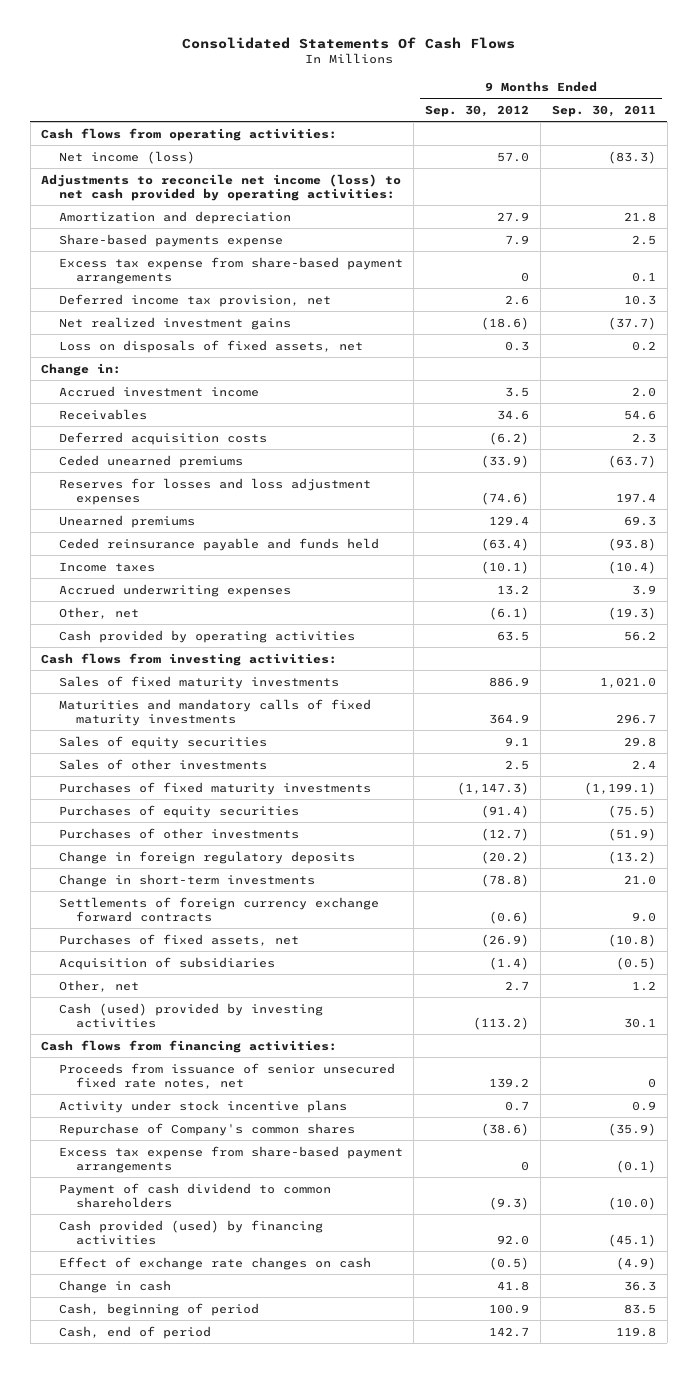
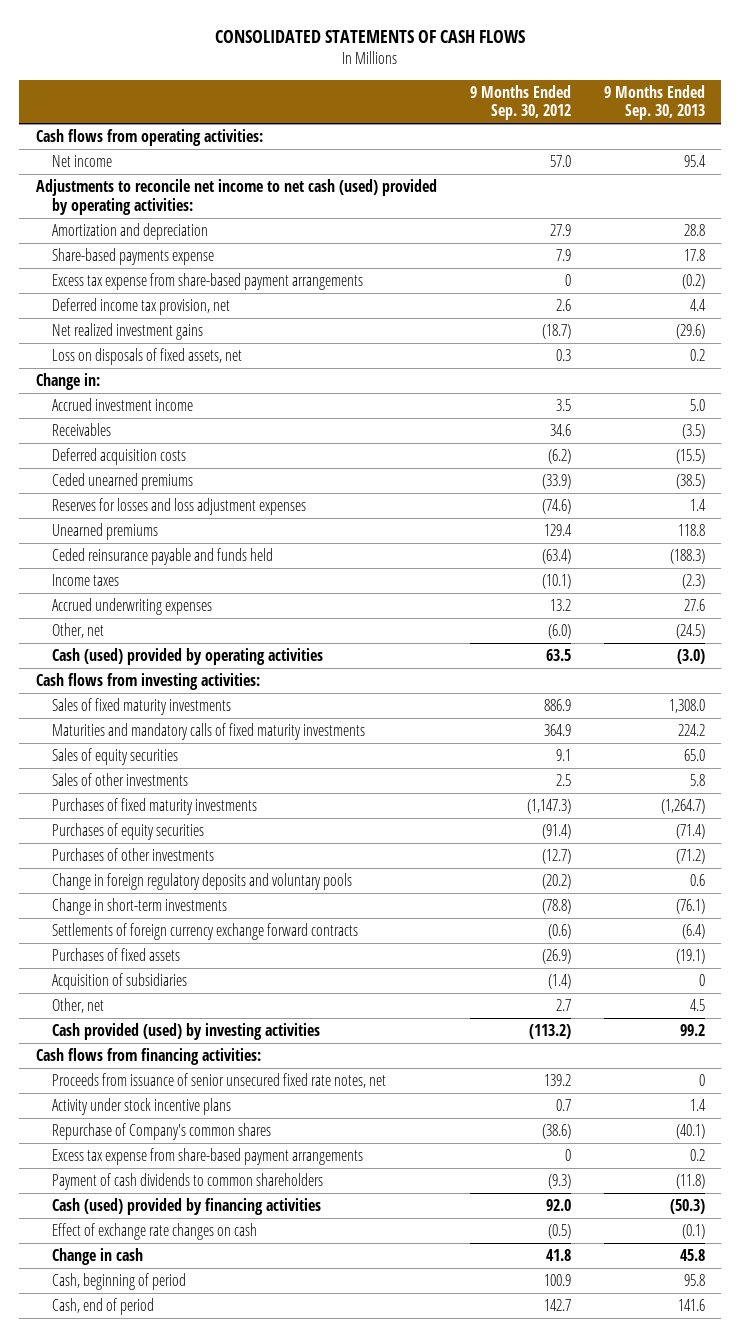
[181,36,515,49] Consolidated Statements Of Cash Flows -> [215,30,526,44] CONSOLIDATED STATEMENTS OF CASH FLOWS
[551,104,656,117] Sep. 30, 2011 -> none
none -> [603,84,705,121] 9 Months Ended Sep. 30, 2013
[58,150,195,164] Net income (loss) -> [52,154,113,167] Net income
[41,173,402,201] Adjustments to reconcile net income (loss) to net cash provided by operating activities: -> [35,178,437,215] Adjustments to reconcile net income to net cash (used) provided by operating activities:
[481,316,530,330] (18.6) -> [541,323,571,339] (18.7)
[489,606,530,620] (6.1) -> [547,623,571,639] (6.0)
[58,629,355,643] Cash provided by operating activities -> [52,647,324,665] Cash (used) provided by operating activities
[58,850,355,864] Change in foreign regulatory deposits -> [52,872,353,890] Change in foreign regulatory deposits and voluntary pools
[58,933,299,946] Purchases of fixed assets, net -> [52,947,181,961] Purchases of fixed assets
[58,1002,323,1028] Cash (used) provided by investing activities -> [52,1022,321,1040] Cash provided (used) by investing activities
[58,1182,331,1208] Payment of cash dividend to common shareholders -> [52,1172,324,1190] Payment of cash dividends to common shareholders
[58,1219,323,1245] Cash provided (used) by financing activities -> [52,1197,322,1215] Cash (used) provided by financing activities

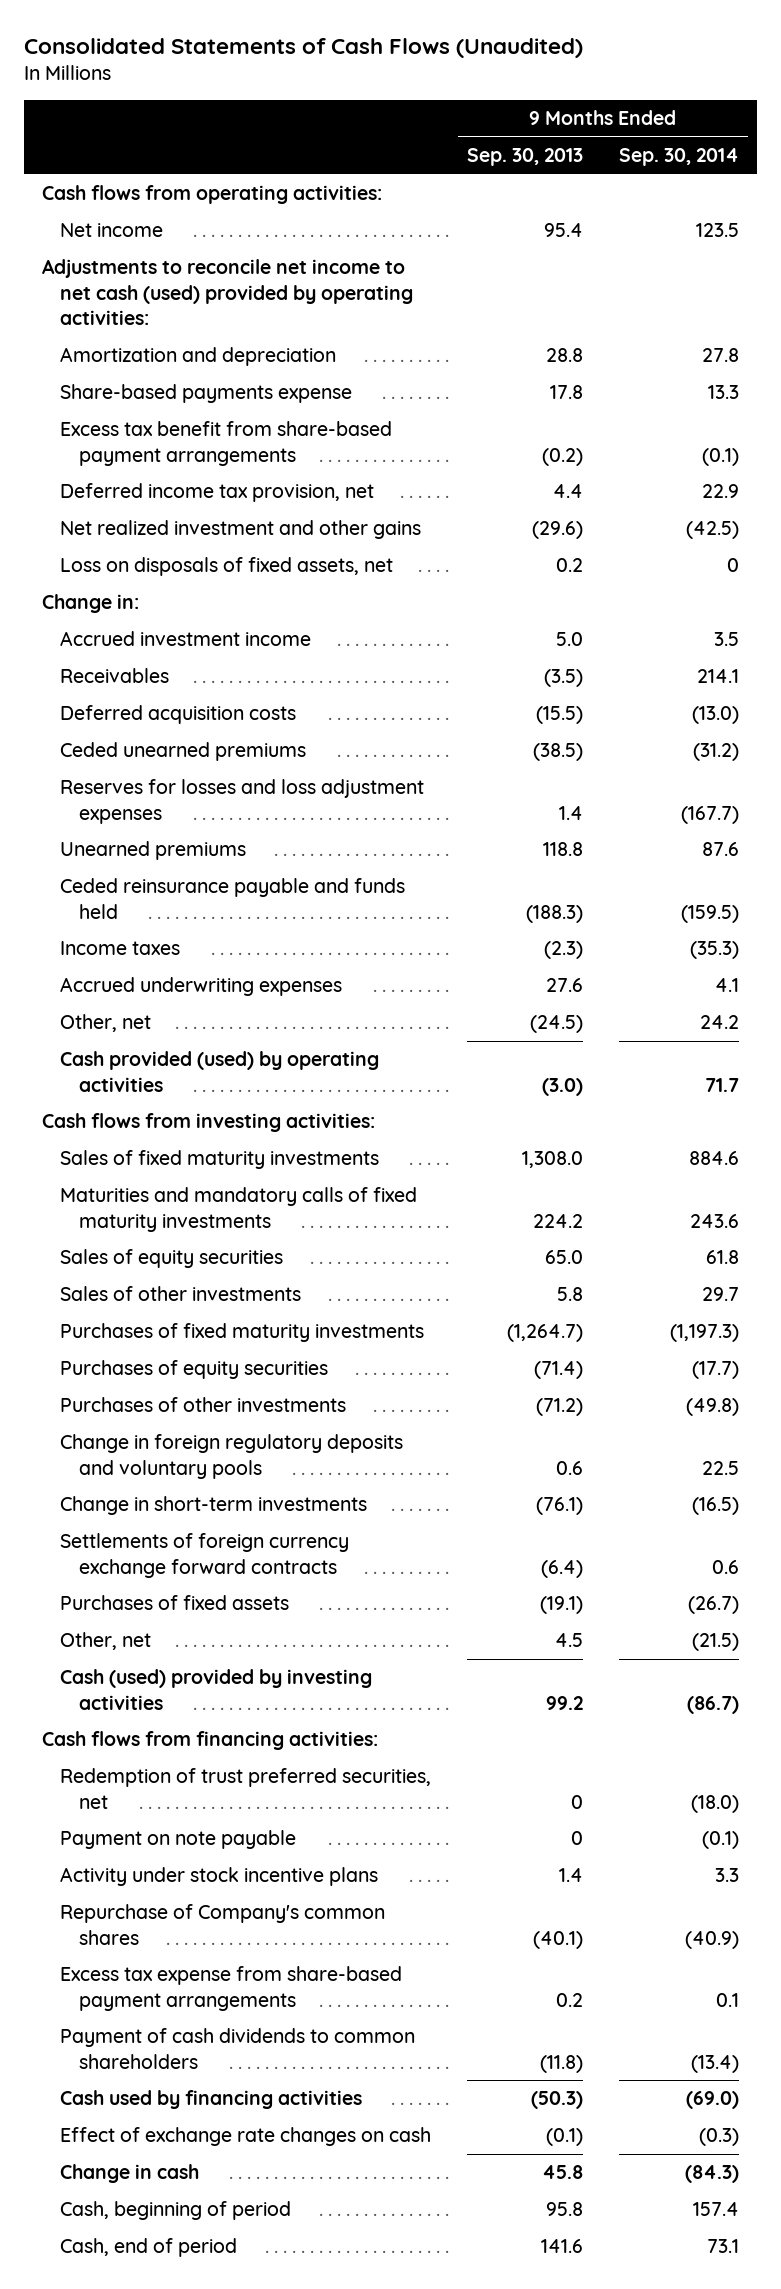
[215,30,526,44] CONSOLIDATED STATEMENTS OF CASH FLOWS -> [23,37,583,58] Consolidated Statements of Cash Flows (Unaudited)
[469,84,571,121] 9 Months Ended Sep. 30, 2012 -> none
none -> [619,148,740,167] Sep. 30, 2014
[52,272,364,290] Excess tax expense from share-based payment arrangements -> [60,421,393,466] Excess tax benefit from share-based payment arrangements
[52,322,204,340] Net realized investment gains -> [60,520,422,540] Net realized investment and other gains
[52,647,324,665] Cash (used) provided by operating activities -> [60,1051,380,1092] Cash provided (used) by operating activities
[52,972,188,990] Acquisition of subsidiaries -> none
[52,1022,321,1040] Cash provided (used) by investing activities -> [60,1669,373,1710] Cash (used) provided by investing activities
[52,1072,387,1088] Proceeds from issuance of senior unsecured fixed rate notes, net -> none
none -> [60,1768,432,1809] Redemption of trust preferred securities, net
none -> [60,1830,297,1850] Payment on note payable
[52,1197,322,1215] Cash (used) provided by financing activities -> [60,2090,363,2110] Cash used by financing activities

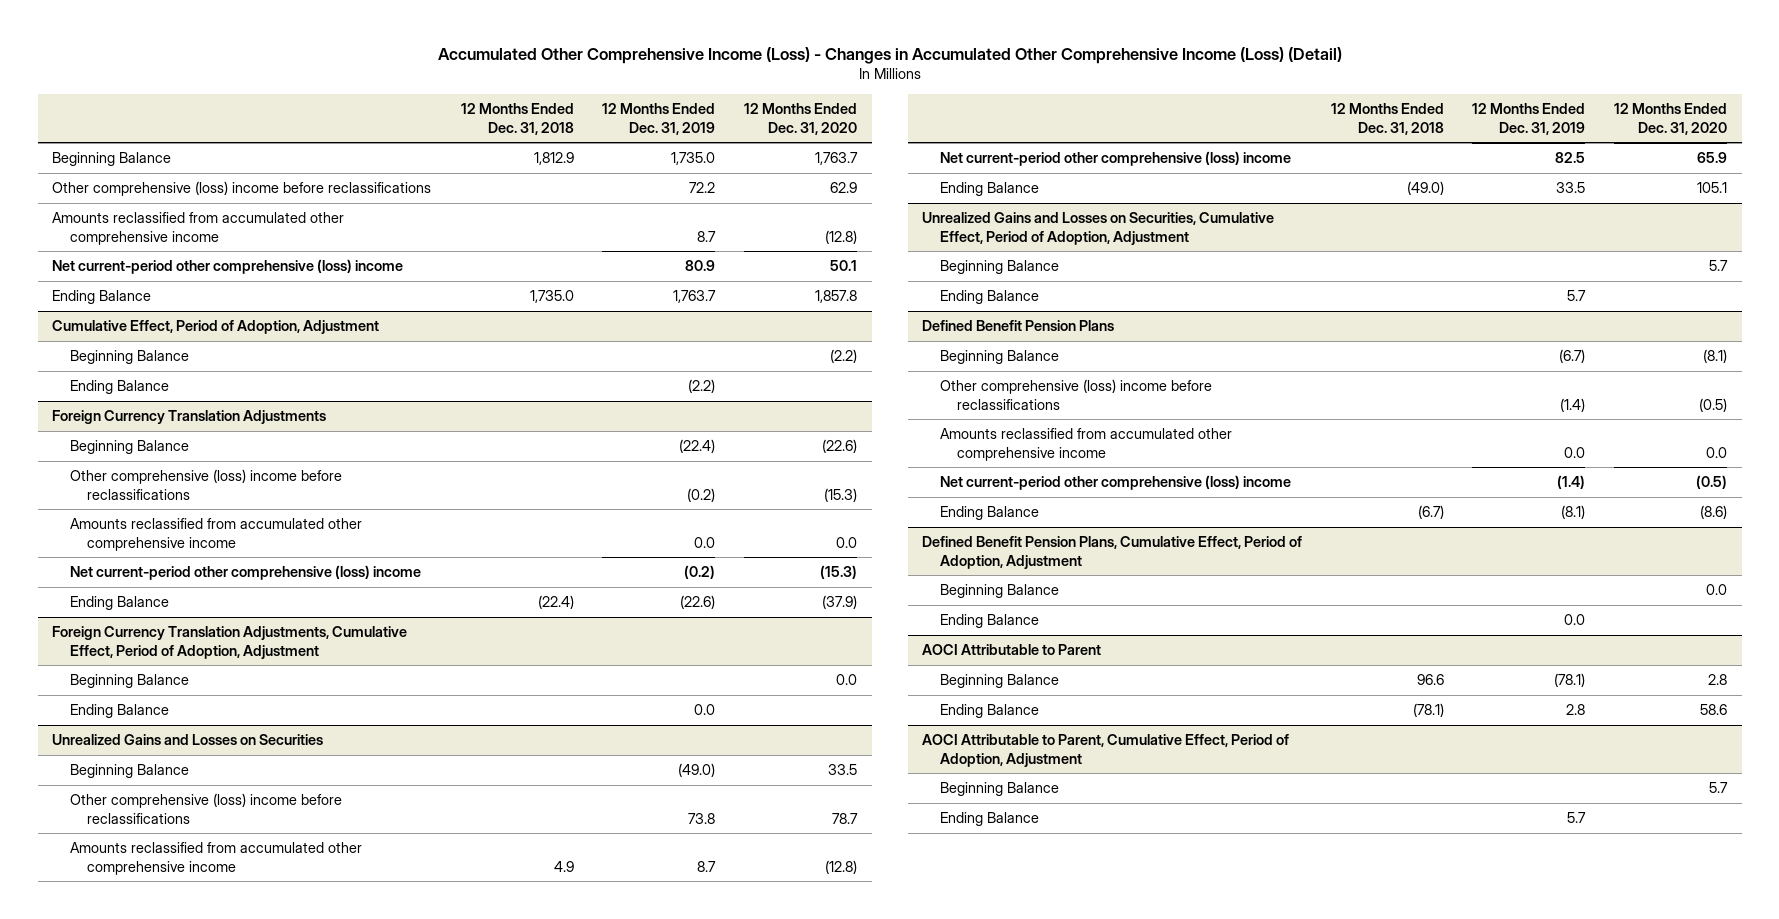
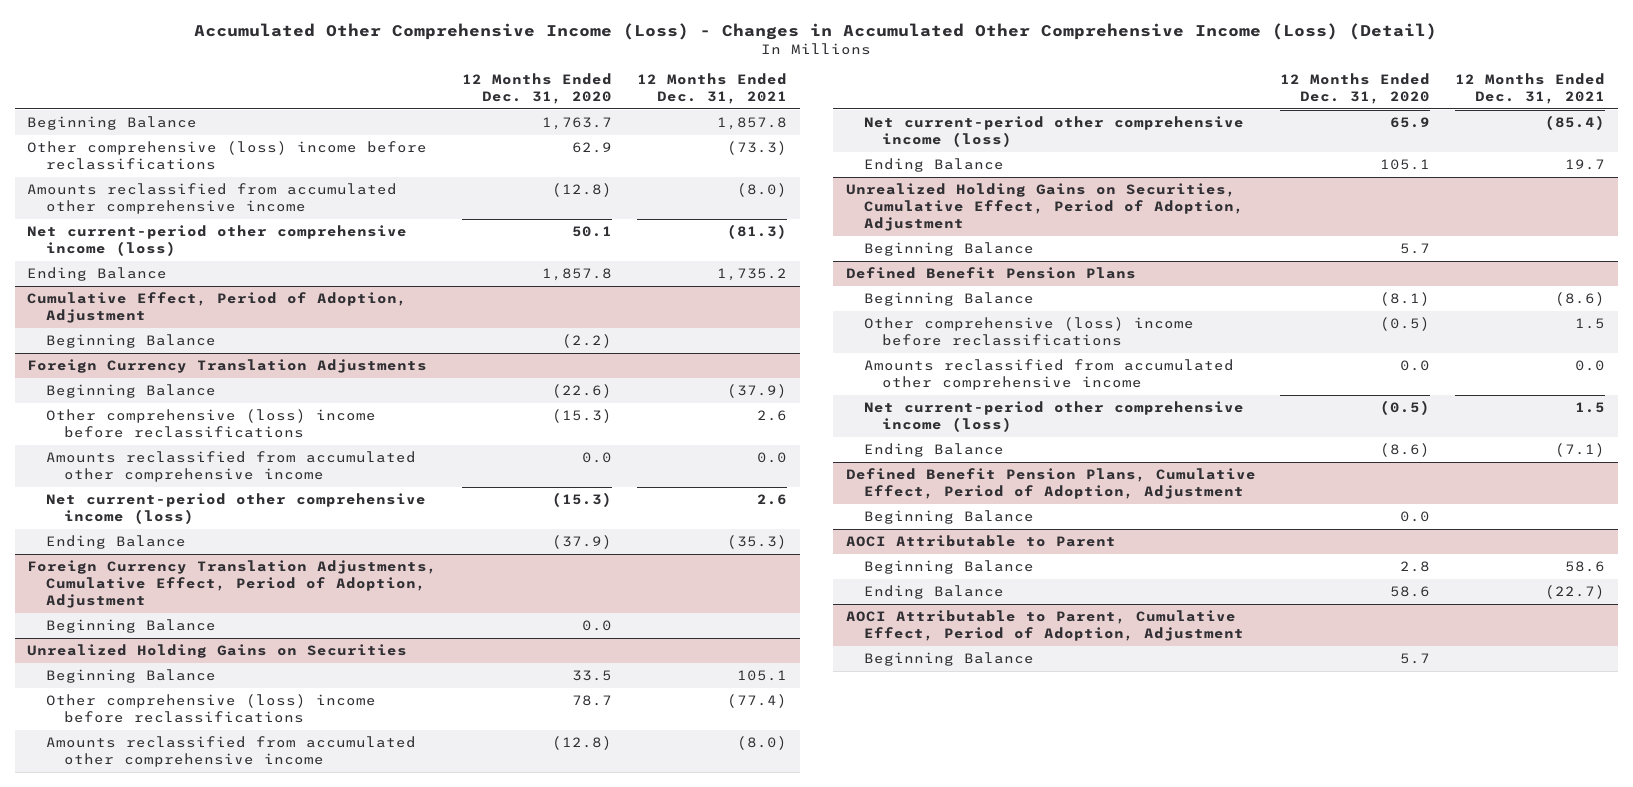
[460,102,574,135] 12 Months Ended Dec. 31, 2018 -> none
[602,102,716,135] 12 Months Ended Dec. 31, 2019 -> none
none -> [637,73,788,104] 12 Months Ended Dec. 31, 2021
[51,259,403,275] Net current-period other comprehensive (loss) income -> [27,225,408,256] Net current-period other comprehensive income (loss)
[69,380,169,395] Ending Balance -> none
[69,565,421,581] Net current-period other comprehensive (loss) income -> [45,493,426,524] Net current-period other comprehensive income (loss)
[69,704,169,719] Ending Balance -> none
[51,734,323,746] Unrealized Gains and Losses on Securities -> [27,644,408,659] Unrealized Holding Gains on Securities
[939,151,1291,167] Net current-period other comprehensive (loss) income -> [863,116,1244,147] Net current-period other comprehensive income (loss)
[921,212,1274,245] Unrealized Gains and Losses on Securities, Cumulative Effect, Period of Adoption, Adjustment -> [845,183,1244,231] Unrealized Holding Gains on Securities, Cumulative Effect, Period of Adoption, Adjustment
[939,290,1039,305] Ending Balance -> none
[939,475,1291,491] Net current-period other comprehensive (loss) income -> [863,401,1244,432] Net current-period other comprehensive income (loss)
[939,614,1039,629] Ending Balance -> none
[939,812,1039,827] Ending Balance -> none

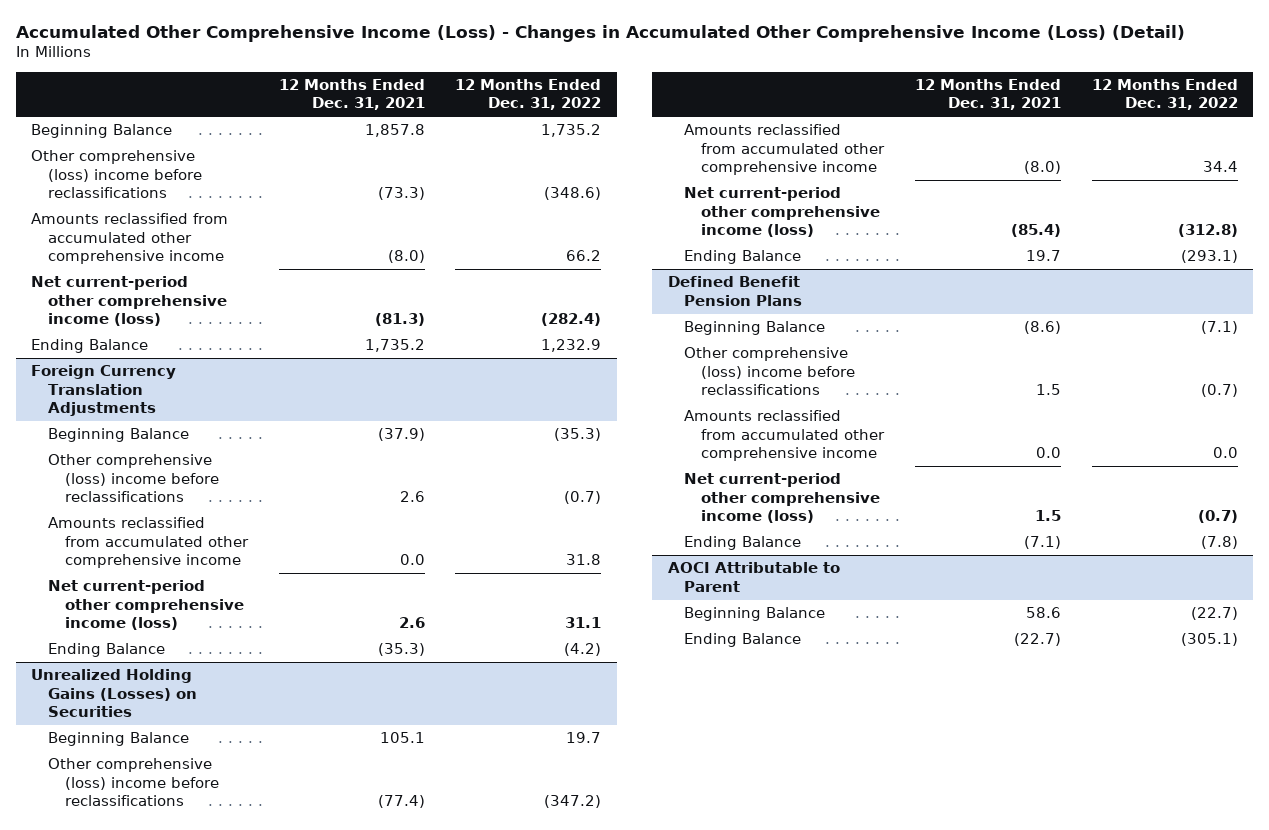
[462,73,613,104] 12 Months Ended Dec. 31, 2020 -> none
none -> [455,79,602,111] 12 Months Ended Dec. 31, 2022
[27,292,408,323] Cumulative Effect, Period of Adoption, Adjustment -> none
[45,334,216,349] Beginning Balance -> none
[27,560,438,608] Foreign Currency Translation Adjustments, Cumulative Effect, Period of Adoption, Adjustment -> none
[45,619,216,634] Beginning Balance -> none
[27,644,408,659] Unrealized Holding Gains on Securities -> [31,669,198,717] Unrealized Holding Gains (Losses) on Securities
[845,183,1244,231] Unrealized Holding Gains on Securities, Cumulative Effect, Period of Adoption, Adjustment -> none
[863,242,1034,257] Beginning Balance -> none
[845,468,1256,499] Defined Benefit Pension Plans, Cumulative Effect, Period of Adoption, Adjustment -> none
[863,510,1034,525] Beginning Balance -> none
[845,610,1244,641] AOCI Attributable to Parent, Cumulative Effect, Period of Adoption, Adjustment -> none
[863,652,1034,667] Beginning Balance -> none

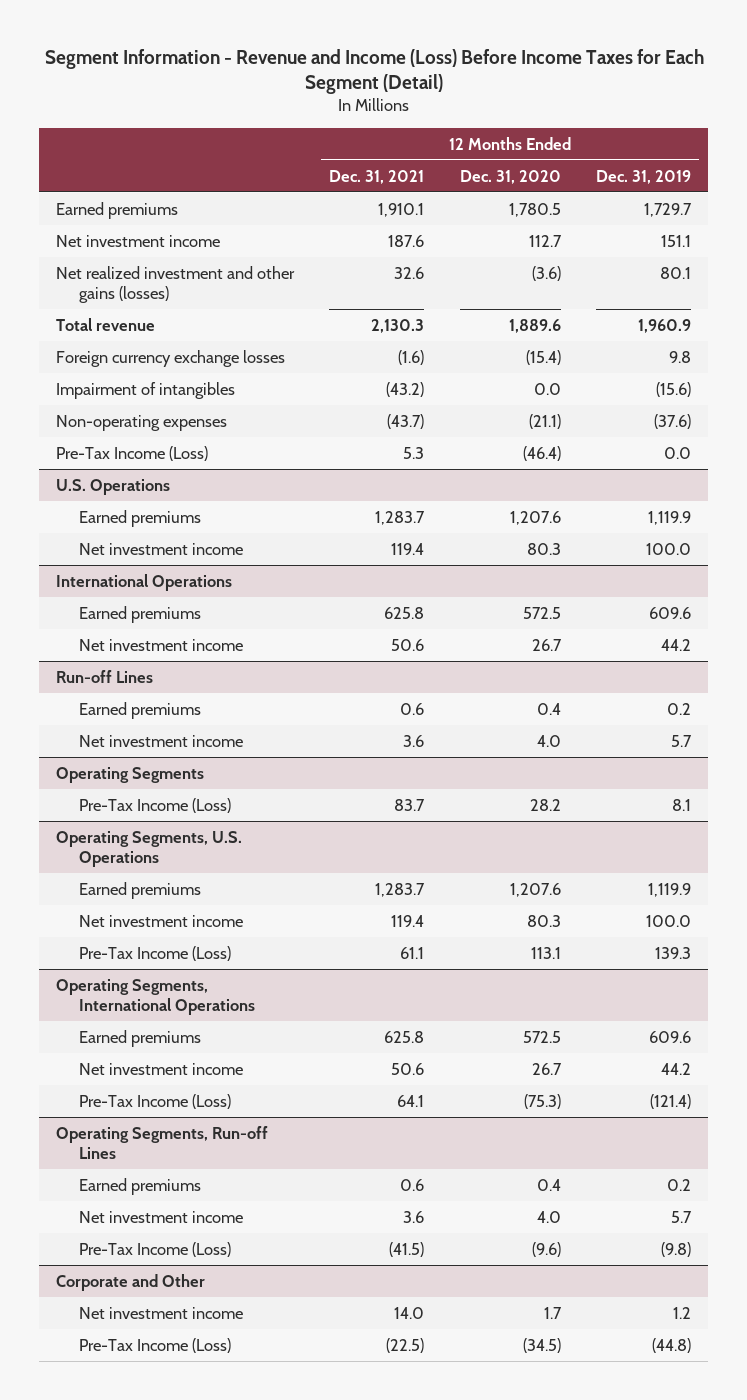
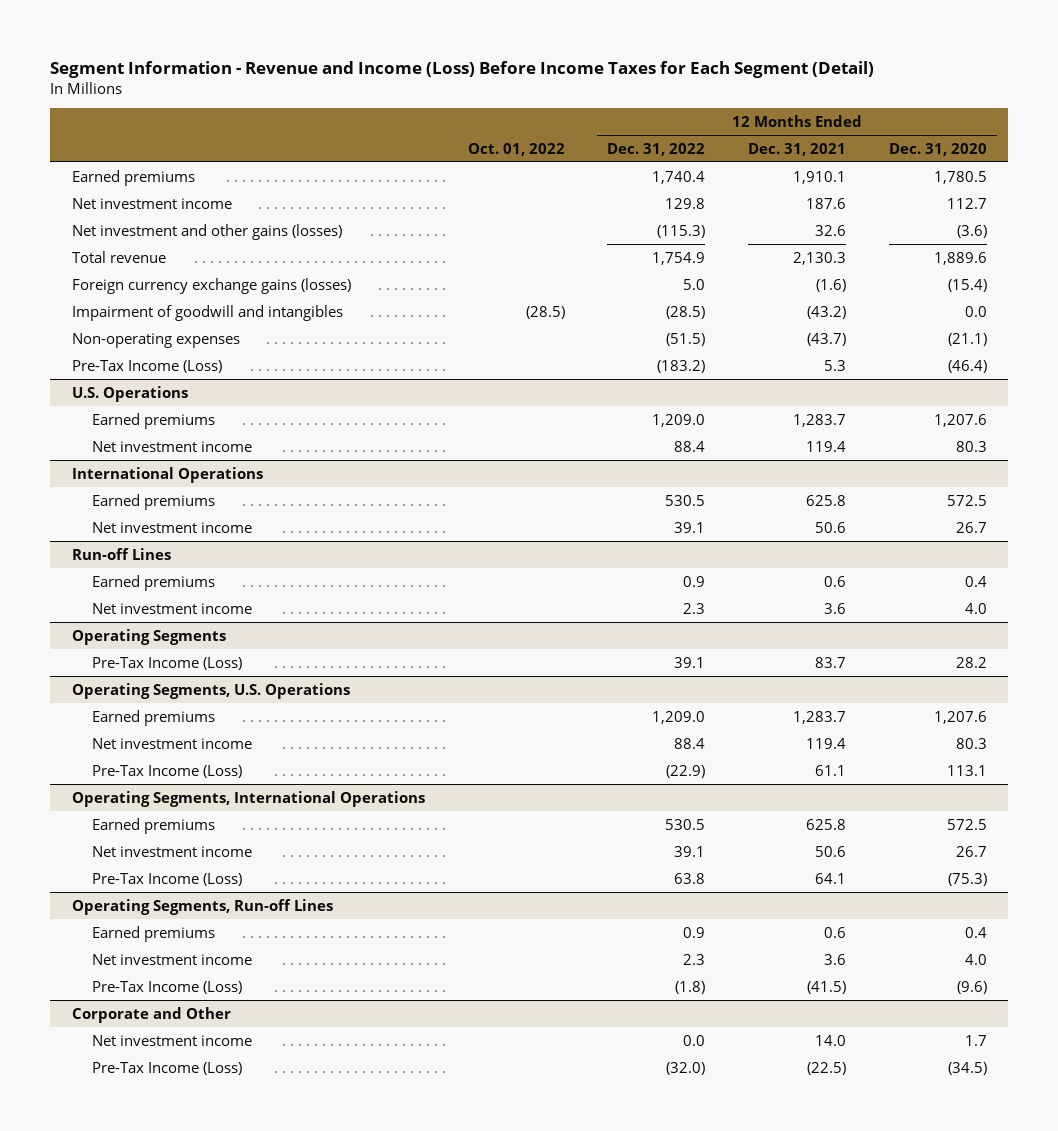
[595,169,691,184] Dec. 31, 2019 -> none
none -> [467,142,565,156] Oct. 01, 2022
none -> [607,142,706,156] Dec. 31, 2022
[56,265,296,303] Net realized investment and other gains (losses) -> [71,223,342,240] Net investment and other gains (losses)
[56,349,286,367] Foreign currency exchange losses -> [71,277,351,294] Foreign currency exchange gains (losses)
[56,381,236,399] Impairment of intangibles -> [71,304,343,321] Impairment of goodwill and intangibles

